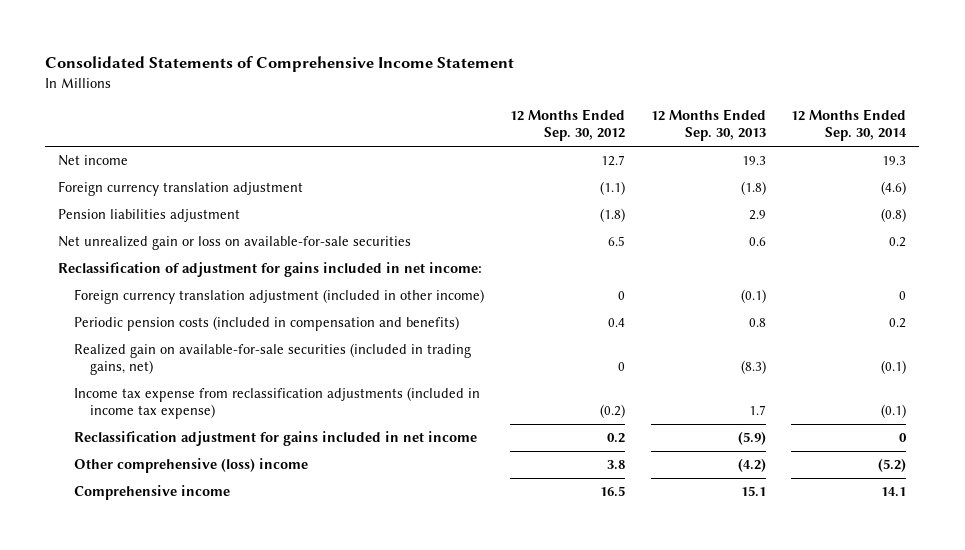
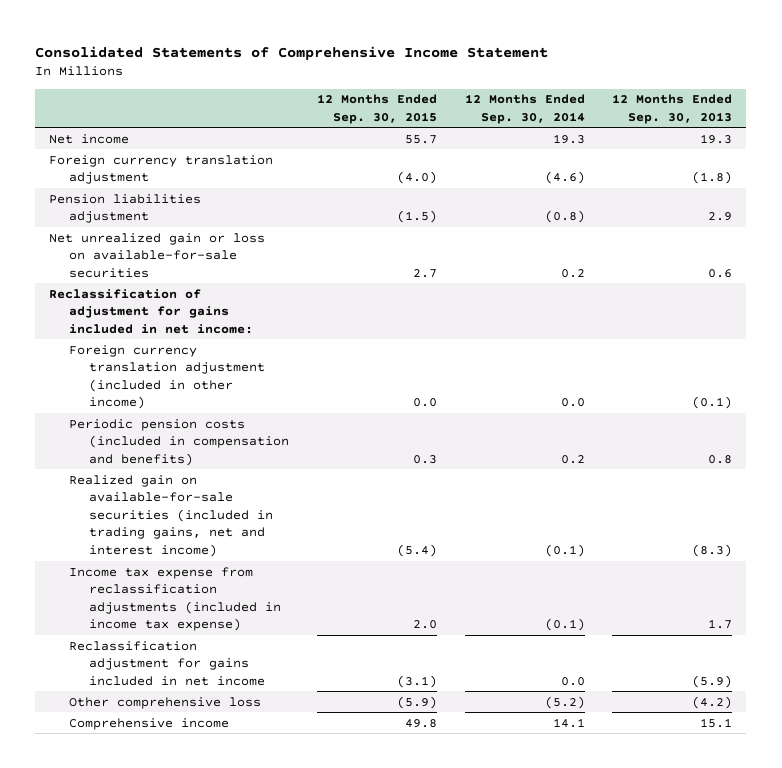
[509,109,625,142] 12 Months Ended Sep. 30, 2012 -> none
none -> [316,94,437,124] 12 Months Ended Sep. 30, 2015
[899,290,907,300] 0 -> [560,398,585,408] 0.0
[74,342,472,376] Realized gain on available-for-sale securities (included in trading gains, net) -> [69,474,274,558] Realized gain on available-for-sale securities (included in trading gains, net and interest income)
[899,432,908,442] 0 -> [560,676,585,686] 0.0
[74,457,309,473] Other comprehensive (loss) income -> [69,696,262,709] Other comprehensive loss

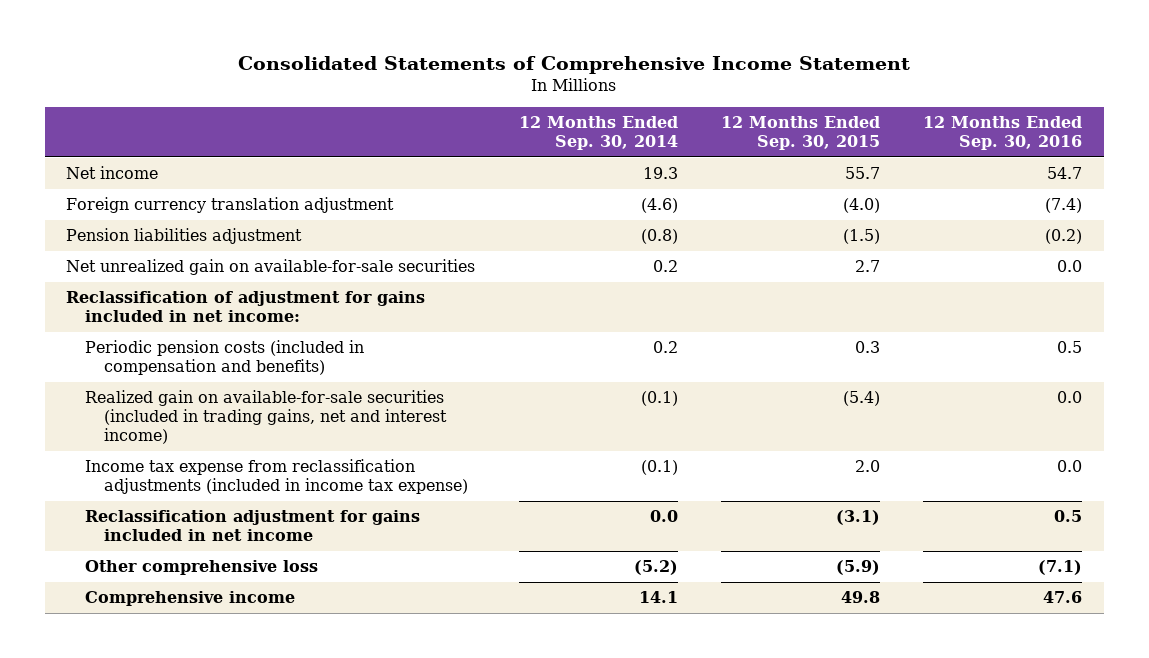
[612,94,733,124] 12 Months Ended Sep. 30, 2013 -> none
none -> [923,116,1083,151] 12 Months Ended Sep. 30, 2016
[49,232,266,278] Net unrealized gain or loss on available-for-sale securities -> [66,259,476,276] Net unrealized gain on available-for-sale securities
[69,344,266,410] Foreign currency translation adjustment (included in other income) -> none

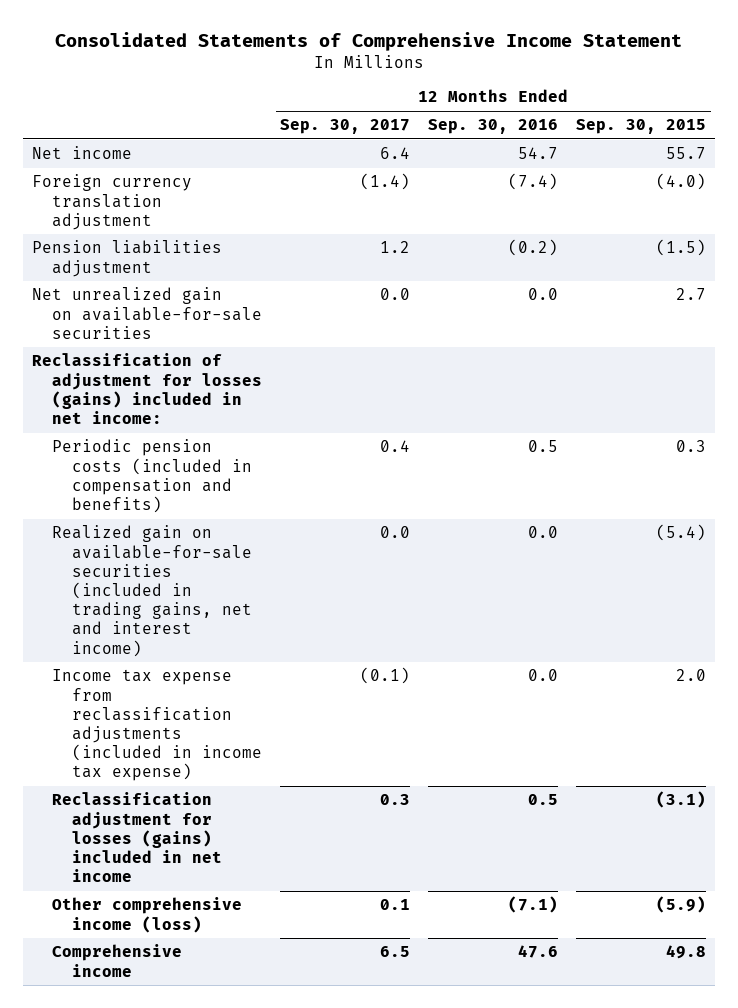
[518,116,678,151] 12 Months Ended Sep. 30, 2014 -> none
none -> [280,119,411,135] Sep. 30, 2017
[66,291,426,323] Reclassification of adjustment for gains included in net income: -> [31,353,262,424] Reclassification of adjustment for losses (gains) included in net income:
[85,510,421,542] Reclassification adjustment for gains included in net income -> [51,792,223,883] Reclassification adjustment for losses (gains) included in net income
[85,560,319,576] Other comprehensive loss -> [51,897,242,933] Other comprehensive income (loss)

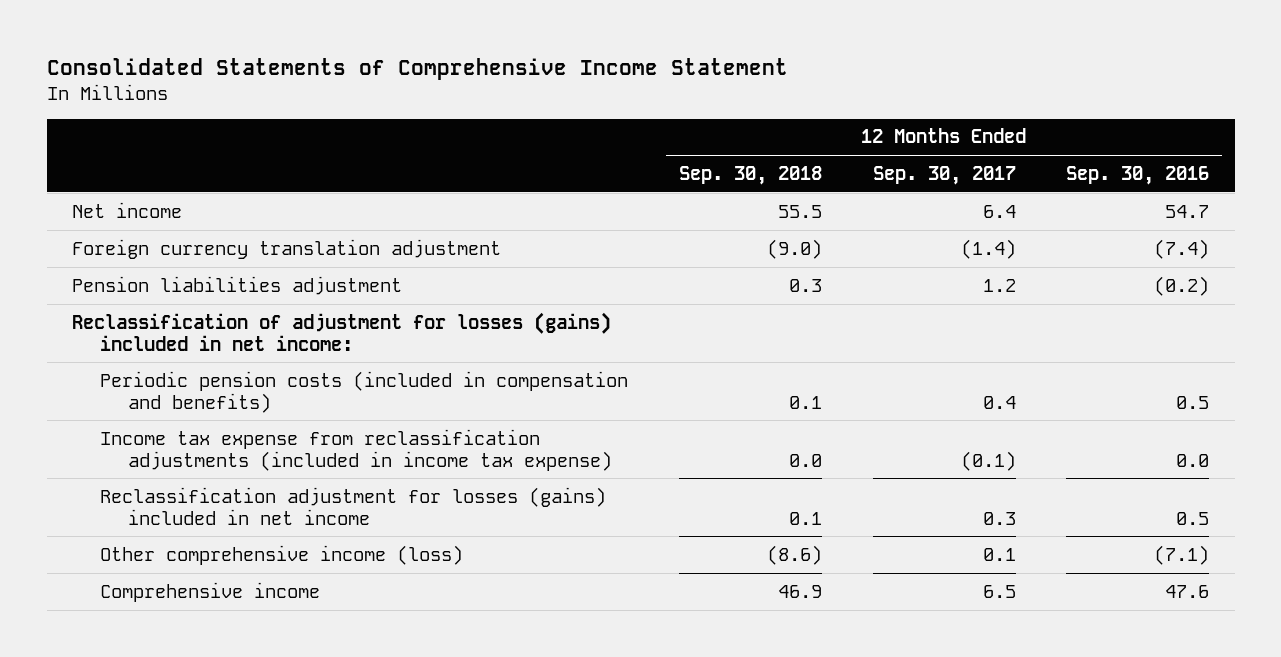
[576,119,707,135] Sep. 30, 2015 -> none
none -> [678,165,822,185] Sep. 30, 2018
[31,287,262,339] Net unrealized gain on available-for-sale securities -> none
[51,525,253,657] Realized gain on available-for-sale securities (included in trading gains, net and interest income) -> none

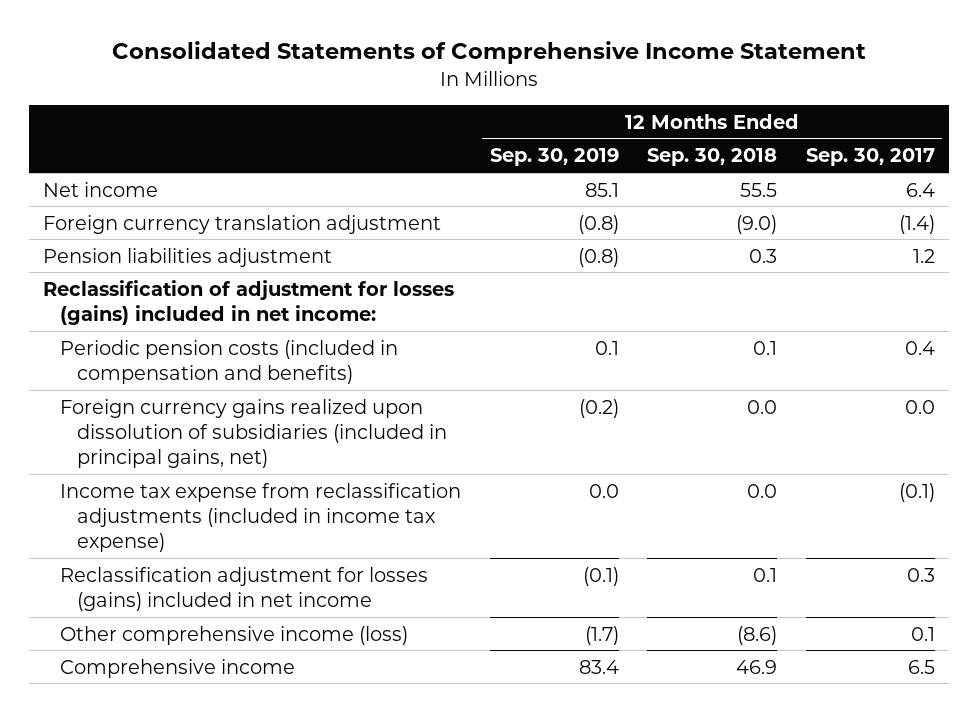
[1066,165,1210,185] Sep. 30, 2016 -> none
none -> [489,148,619,167] Sep. 30, 2019
none -> [59,398,447,468] Foreign currency gains realized upon dissolution of subsidiaries (included in principal gains, net)

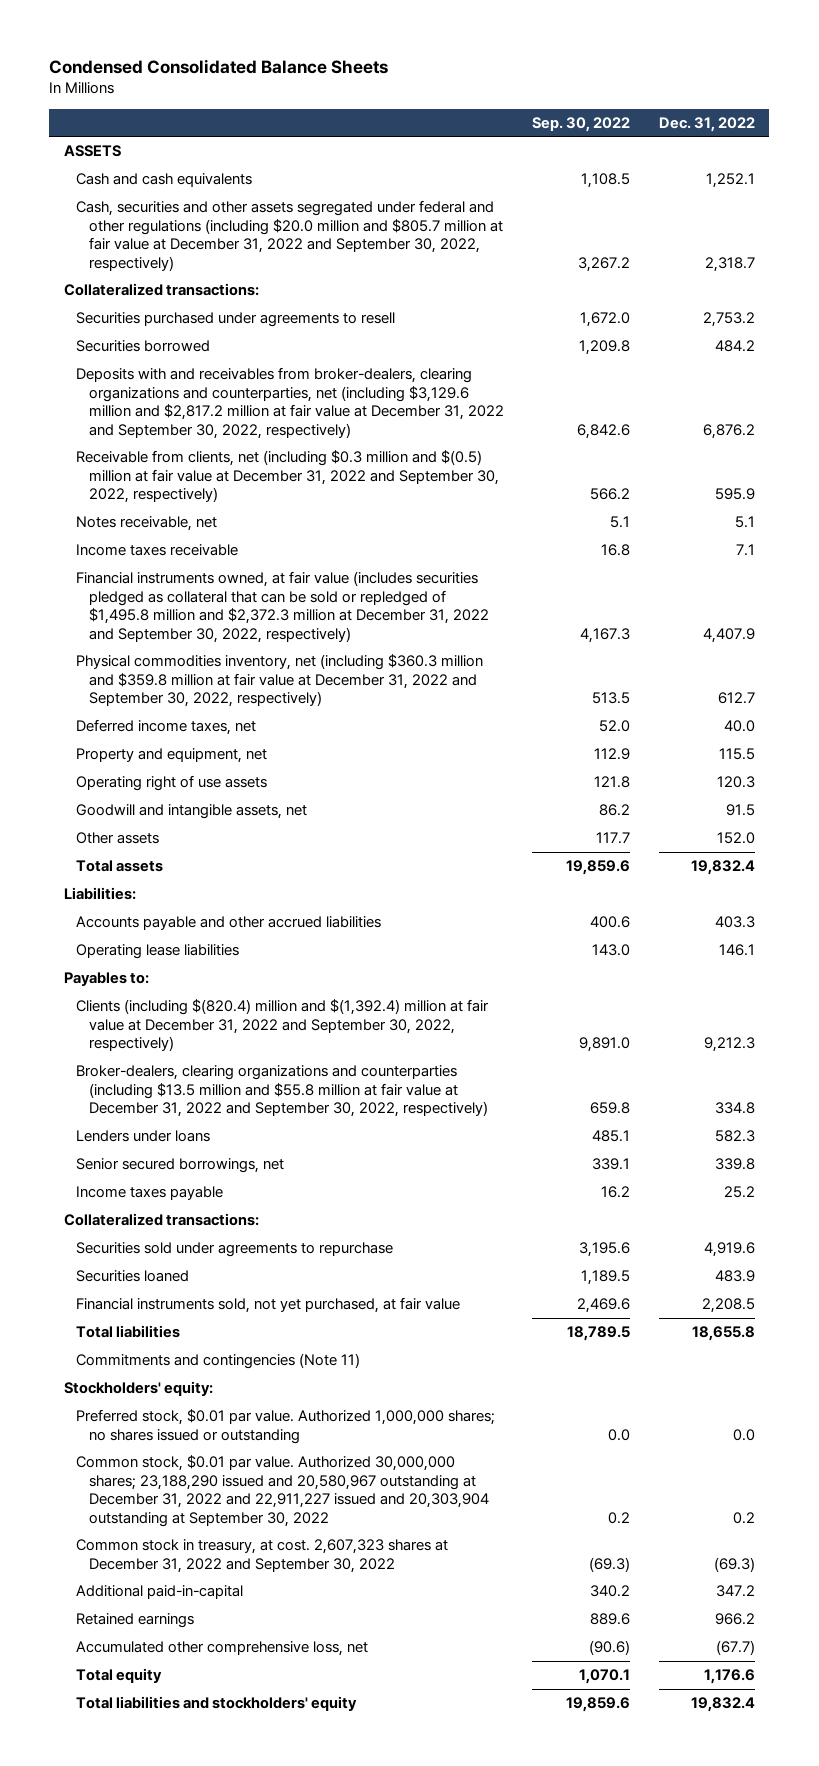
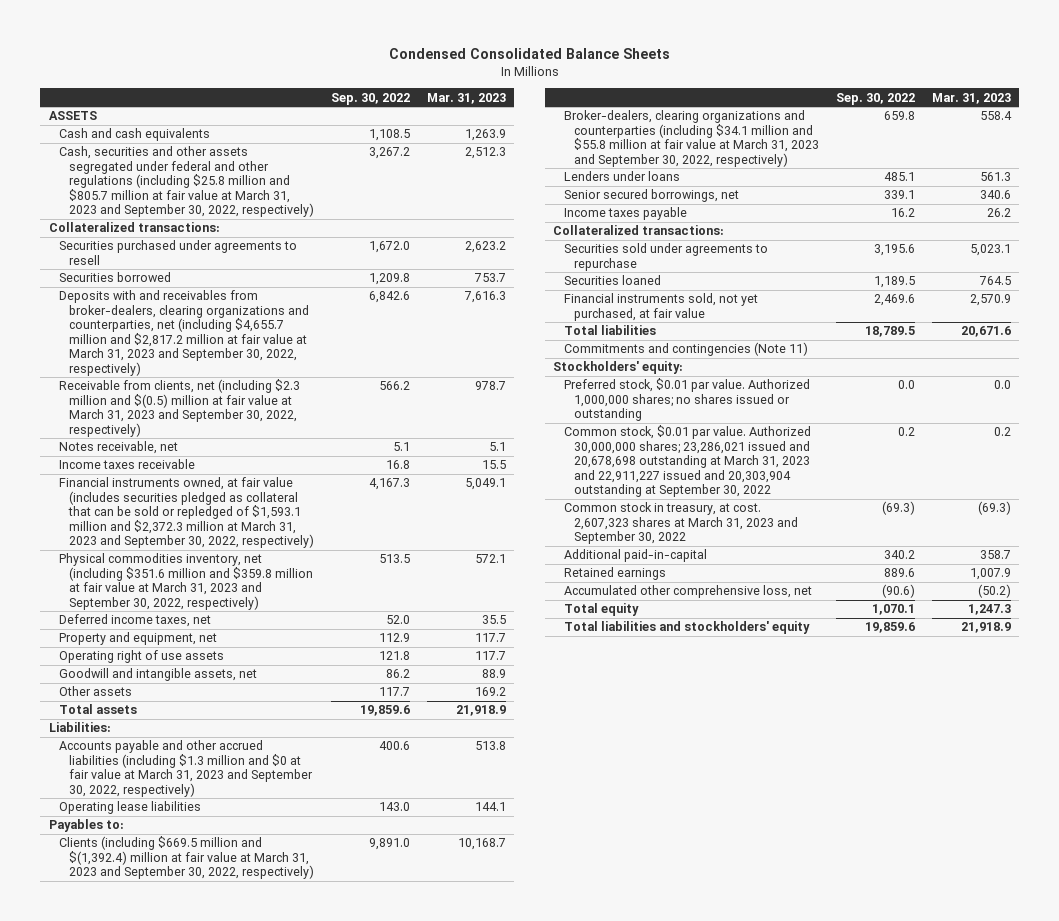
[658,116,755,132] Dec. 31, 2022 -> none
none -> [426,92,506,104] Mar. 31, 2023
[76,200,503,271] Cash, securities and other assets segregated under federal and other regulations (including $20.0 million and $805.7 million at fair value at December 31, 2022 and September 30, 2022, respectively) -> [58,146,315,218] Cash, securities and other assets segregated under federal and other regulations (including $25.8 million and $805.7 million at fair value at March 31, 2023 and September 30, 2022, respectively)
[76,367,504,439] Deposits with and receivables from broker-dealers, clearing organizations and counterparties, net (including $3,129.6 million and $2,817.2 million at fair value at December 31, 2022 and September 30, 2022, respectively) -> [58,290,310,376] Deposits with and receivables from broker-dealers, clearing organizations and counterparties, net (including $4,655.7 million and $2,817.2 million at fair value at March 31, 2023 and September 30, 2022, respectively)
[76,450,499,504] Receivable from clients, net (including $0.3 million and $(0.5) million at fair value at December 31, 2022 and September 30, 2022, respectively) -> [58,379,300,437] Receivable from clients, net (including $2.3 million and $(0.5) million at fair value at March 31, 2023 and September 30, 2022, respectively)
[76,571,489,643] Financial instruments owned, at fair value (includes securities pledged as collateral that can be sold or repledged of $1,495.8 million and $2,372.3 million at December 31, 2022 and September 30, 2022, respectively) -> [58,477,315,549] Financial instruments owned, at fair value (includes securities pledged as collateral that can be sold or repledged of $1,593.1 million and $2,372.3 million at March 31, 2023 and September 30, 2022, respectively)
[76,654,484,708] Physical commodities inventory, net (including $360.3 million and $359.8 million at fair value at December 31, 2022 and September 30, 2022, respectively) -> [58,553,314,610] Physical commodities inventory, net (including $351.6 million and $359.8 million at fair value at March 31, 2023 and September 30, 2022, respectively)
[76,916,382,931] Accounts payable and other accrued liabilities -> [58,740,314,797] Accounts payable and other accrued liabilities (including $1.3 million and $0 at fair value at March 31, 2023 and September 30, 2022, respectively)
[76,999,490,1052] Clients (including $(820.4) million and $(1,392.4) million at fair value at December 31, 2022 and September 30, 2022, respectively) -> [58,836,315,880] Clients (including $669.5 million and $(1,392.4) million at fair value at March 31, 2023 and September 30, 2022, respectively)
[76,1065,488,1118] Broker-dealers, clearing organizations and counterparties (including $13.5 million and $55.8 million at fair value at December 31, 2022 and September 30, 2022, respectively) -> [563,110,819,167] Broker-dealers, clearing organizations and counterparties (including $34.1 million and $55.8 million at fair value at March 31, 2023 and September 30, 2022, respectively)
[76,1455,489,1527] Common stock, $0.01 par value. Authorized 30,000,000 shares; 23,188,290 issued and 20,580,967 outstanding at December 31, 2022 and 22,911,227 issued and 20,303,904 outstanding at September 30, 2022 -> [563,425,811,498] Common stock, $0.01 par value. Authorized 30,000,000 shares; 23,286,021 issued and 20,678,698 outstanding at March 31, 2023 and 22,911,227 issued and 20,303,904 outstanding at September 30, 2022
[76,1539,449,1573] Common stock in treasury, at cost. 2,607,323 shares at December 31, 2022 and September 30, 2022 -> [563,502,798,545] Common stock in treasury, at cost. 2,607,323 shares at March 31, 2023 and September 30, 2022

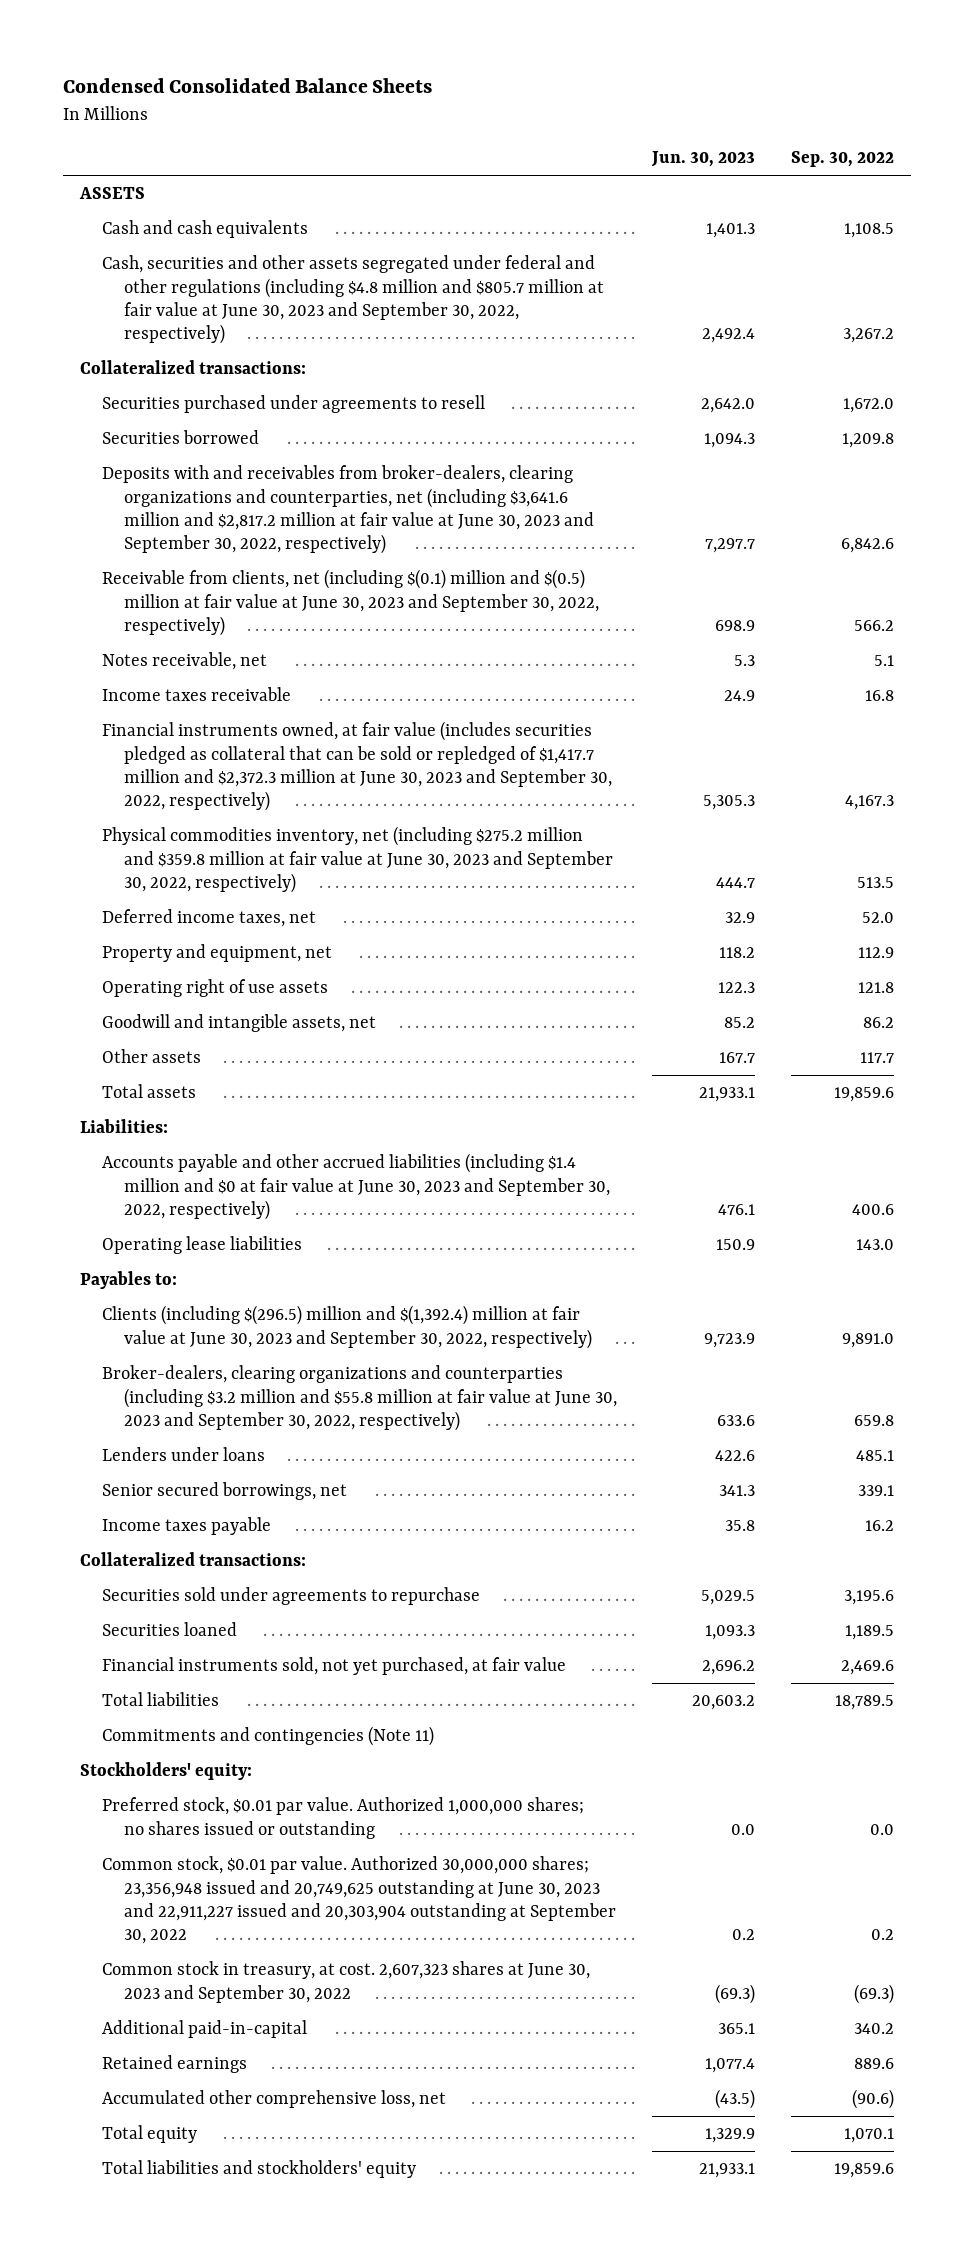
[426,92,506,104] Mar. 31, 2023 -> none
none -> [651,151,756,168] Jun. 30, 2023
[58,146,315,218] Cash, securities and other assets segregated under federal and other regulations (including $25.8 million and $805.7 million at fair value at March 31, 2023 and September 30, 2022, respectively) -> [102,255,605,345] Cash, securities and other assets segregated under federal and other regulations (including $4.8 million and $805.7 million at fair value at June 30, 2023 and September 30, 2022, respectively)
[58,290,310,376] Deposits with and receivables from broker-dealers, clearing organizations and counterparties, net (including $4,655.7 million and $2,817.2 million at fair value at March 31, 2023 and September 30, 2022, respectively) -> [102,465,595,555] Deposits with and receivables from broker-dealers, clearing organizations and counterparties, net (including $3,641.6 million and $2,817.2 million at fair value at June 30, 2023 and September 30, 2022, respectively)
[58,379,300,437] Receivable from clients, net (including $2.3 million and $(0.5) million at fair value at March 31, 2023 and September 30, 2022, respectively) -> [102,569,600,636] Receivable from clients, net (including $(0.1) million and $(0.5) million at fair value at June 30, 2023 and September 30, 2022, respectively)
[58,477,315,549] Financial instruments owned, at fair value (includes securities pledged as collateral that can be sold or repledged of $1,593.1 million and $2,372.3 million at March 31, 2023 and September 30, 2022, respectively) -> [102,721,613,812] Financial instruments owned, at fair value (includes securities pledged as collateral that can be sold or repledged of $1,417.7 million and $2,372.3 million at June 30, 2023 and September 30, 2022, respectively)
[58,553,314,610] Physical commodities inventory, net (including $351.6 million and $359.8 million at fair value at March 31, 2023 and September 30, 2022, respectively) -> [102,826,614,893] Physical commodities inventory, net (including $275.2 million and $359.8 million at fair value at June 30, 2023 and September 30, 2022, respectively)
[58,740,314,797] Accounts payable and other accrued liabilities (including $1.3 million and $0 at fair value at March 31, 2023 and September 30, 2022, respectively) -> [102,1153,611,1220] Accounts payable and other accrued liabilities (including $1.4 million and $0 at fair value at June 30, 2023 and September 30, 2022, respectively)
[58,836,315,880] Clients (including $669.5 million and $(1,392.4) million at fair value at March 31, 2023 and September 30, 2022, respectively) -> [102,1305,593,1349] Clients (including $(296.5) million and $(1,392.4) million at fair value at June 30, 2023 and September 30, 2022, respectively)
[563,110,819,167] Broker-dealers, clearing organizations and counterparties (including $34.1 million and $55.8 million at fair value at March 31, 2023 and September 30, 2022, respectively) -> [102,1365,618,1431] Broker-dealers, clearing organizations and counterparties (including $3.2 million and $55.8 million at fair value at June 30, 2023 and September 30, 2022, respectively)
[563,425,811,498] Common stock, $0.01 par value. Authorized 30,000,000 shares; 23,286,021 issued and 20,678,698 outstanding at March 31, 2023 and 22,911,227 issued and 20,303,904 outstanding at September 30, 2022 -> [102,1856,617,1945] Common stock, $0.01 par value. Authorized 30,000,000 shares; 23,356,948 issued and 20,749,625 outstanding at June 30, 2023 and 22,911,227 issued and 20,303,904 outstanding at September 30, 2022
[563,502,798,545] Common stock in treasury, at cost. 2,607,323 shares at March 31, 2023 and September 30, 2022 -> [102,1961,591,2003] Common stock in treasury, at cost. 2,607,323 shares at June 30, 2023 and September 30, 2022

